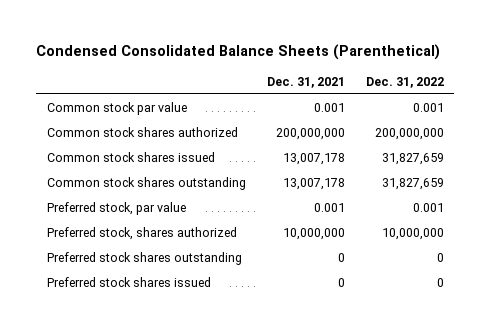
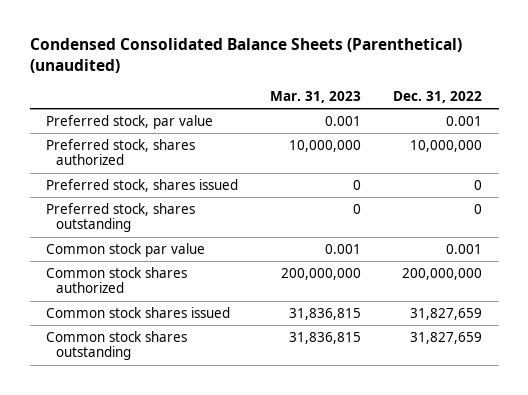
[36,43,441,60] Condensed Consolidated Balance Sheets (Parenthetical) -> [29,38,462,73] Condensed Consolidated Balance Sheets (Parenthetical) (unaudited)
[266,76,345,88] Dec. 31, 2021 -> none
none -> [270,90,362,103] Mar. 31, 2023
[46,202,186,216] Preferred stock, par value -> [45,114,213,129] Preferred stock, par value
[46,227,237,241] Preferred stock, shares authorized -> [45,138,195,166] Preferred stock, shares authorized
none -> [45,178,238,192] Preferred stock, shares issued
none -> [45,202,195,233] Preferred stock, shares outstanding
[46,252,242,266] Preferred stock shares outstanding -> none
[46,277,211,288] Preferred stock shares issued -> none

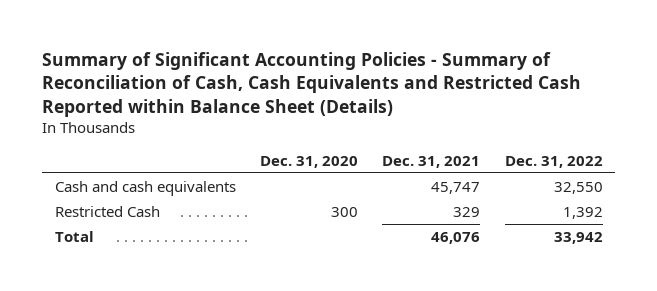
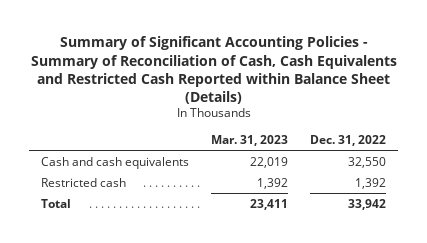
[259,155,358,168] Dec. 31, 2020 -> none
[382,155,481,168] Dec. 31, 2021 -> none
none -> [211,134,289,146] Mar. 31, 2023
[54,205,160,217] Restricted Cash -> [40,177,126,187] Restricted cash

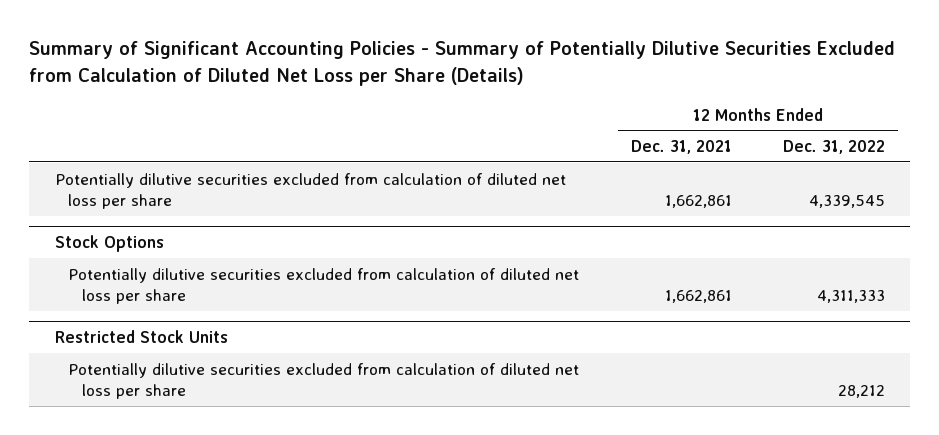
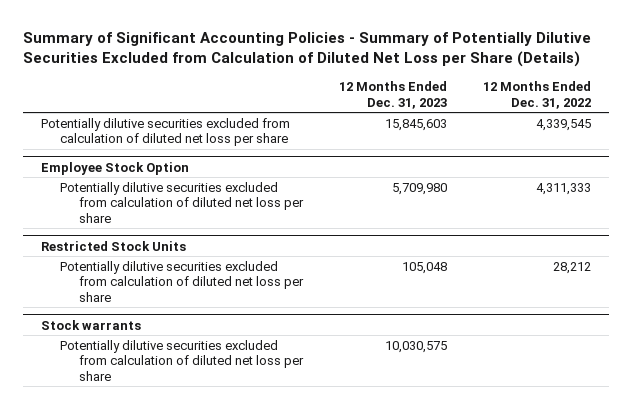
[630,140,732,155] Dec. 31, 2021 -> none
none -> [339,81,448,109] 12 Months Ended Dec. 31, 2023
[54,235,164,253] Stock Options -> [40,161,189,175] Employee Stock Option
none -> [40,319,141,330] Stock warrants
none -> [59,339,305,381] Potentially dilutive securities excluded from calculation of diluted net loss per share

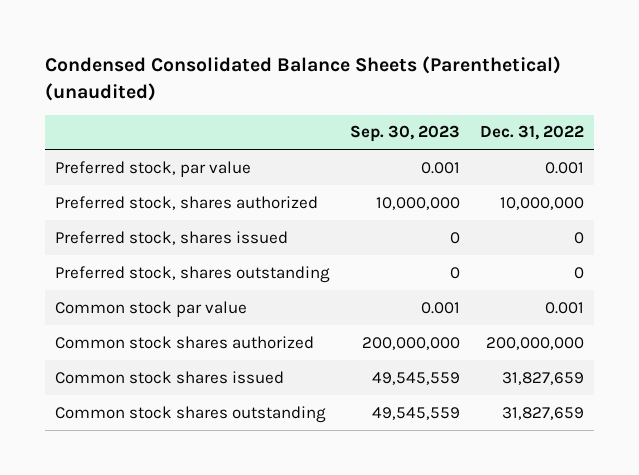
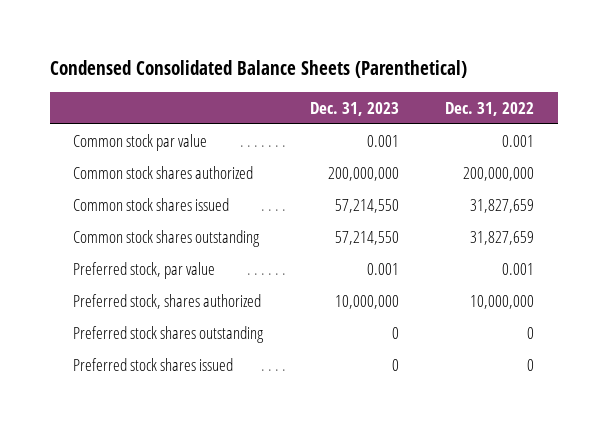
[44,56,561,101] Condensed Consolidated Balance Sheets (Parenthetical) (unaudited) -> [49,60,467,79] Condensed Consolidated Balance Sheets (Parenthetical)
[349,125,460,143] Sep. 30, 2023 -> none
none -> [309,101,399,116] Dec. 31, 2023
[54,230,288,245] Preferred stock, shares issued -> none
[54,265,330,283] Preferred stock, shares outstanding -> none
[54,160,251,177] Preferred stock, par value -> [73,261,216,279] Preferred stock, par value
[54,195,318,210] Preferred stock, shares authorized -> [73,293,262,309] Preferred stock, shares authorized
none -> [73,325,265,343] Preferred stock shares outstanding
none -> [73,357,234,371] Preferred stock shares issued

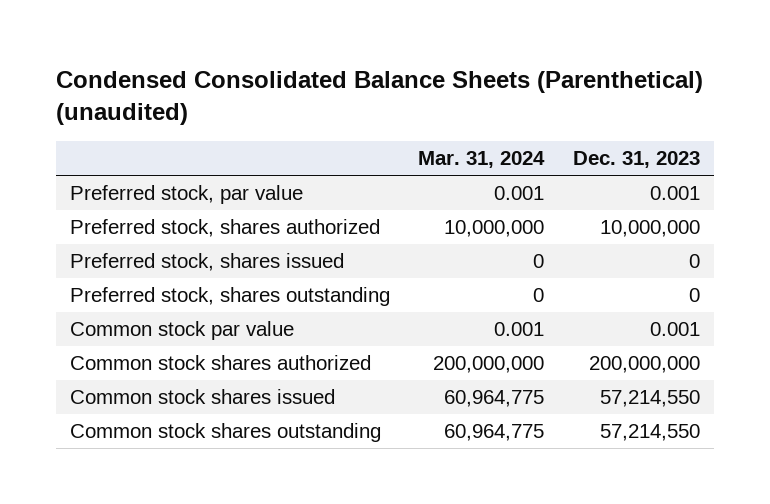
[49,60,467,79] Condensed Consolidated Balance Sheets (Parenthetical) -> [55,71,703,126] Condensed Consolidated Balance Sheets (Parenthetical) (unaudited)
[445,101,535,116] Dec. 31, 2022 -> none
none -> [418,151,546,169] Mar. 31, 2024
[73,261,216,279] Preferred stock, par value -> [70,185,304,205] Preferred stock, par value
[73,293,262,309] Preferred stock, shares authorized -> [70,219,381,238] Preferred stock, shares authorized
none -> [70,253,345,272] Preferred stock, shares issued
none -> [70,287,391,307] Preferred stock, shares outstanding
[73,325,265,343] Preferred stock shares outstanding -> none
[73,357,234,371] Preferred stock shares issued -> none

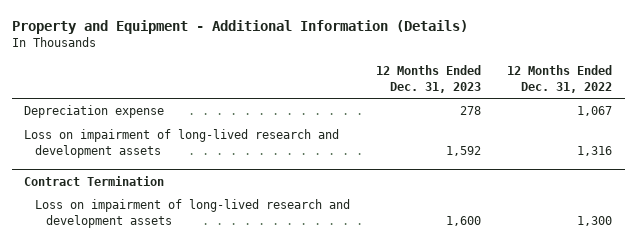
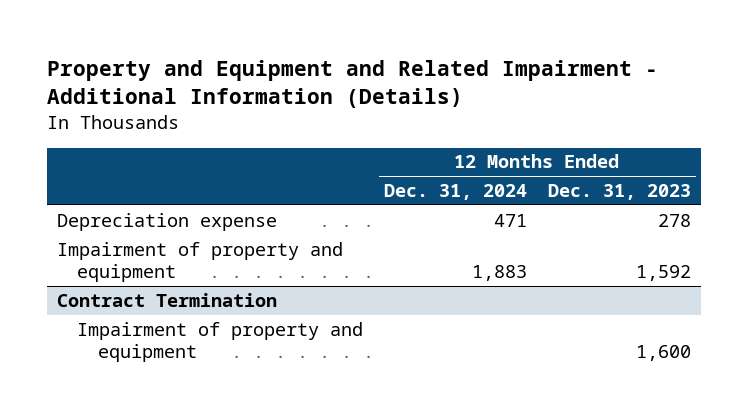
[11,19,468,34] Property and Equipment - Additional Information (Details) -> [46,59,658,109] Property and Equipment and Related Impairment - Additional Information (Details)
[507,65,613,94] 12 Months Ended Dec. 31, 2022 -> none
none -> [384,183,528,200] Dec. 31, 2024
[24,129,340,158] Loss on impairment of long-lived research and development assets -> [57,241,344,283] Impairment of property and equipment
[35,199,351,228] Loss on impairment of long-lived research and development assets -> [77,321,364,363] Impairment of property and equipment

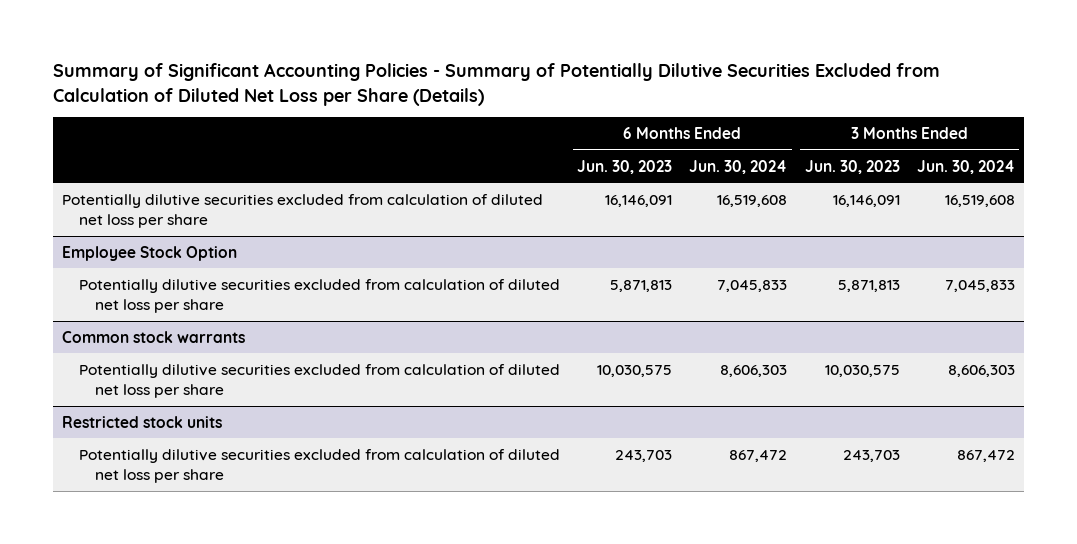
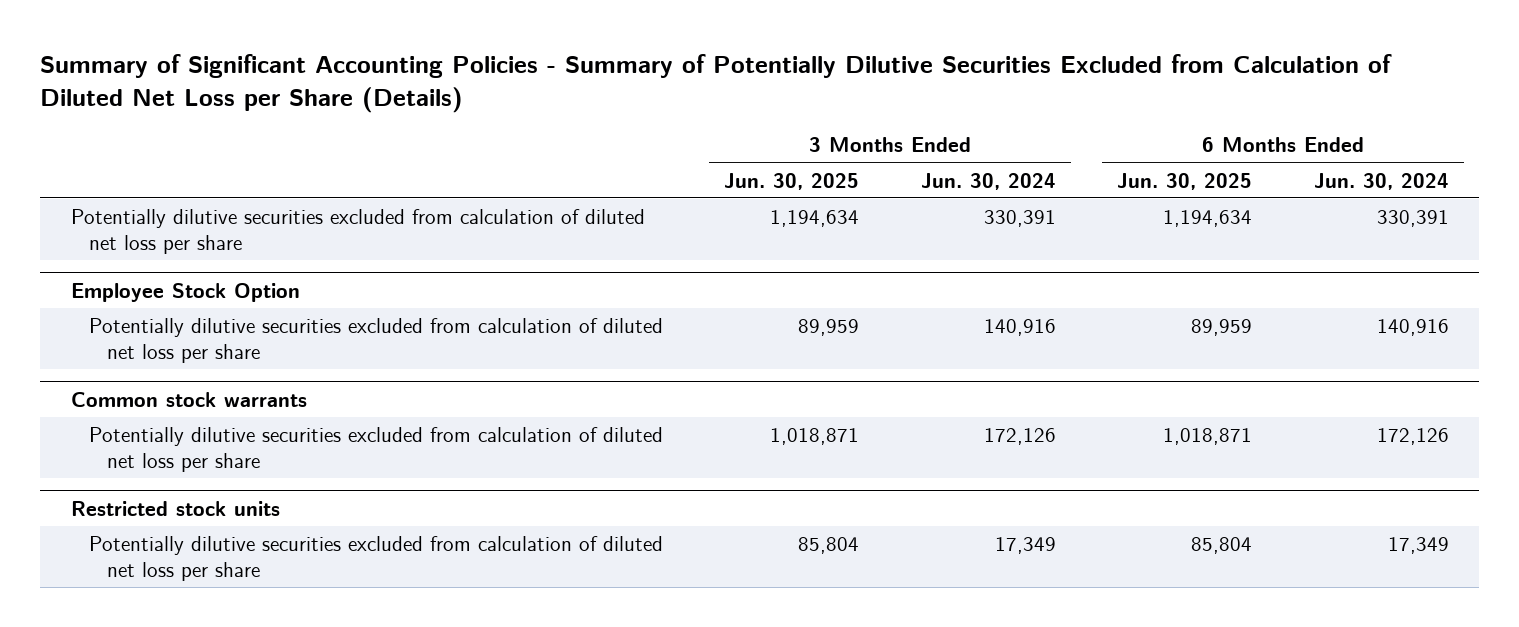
[576,159,672,174] Jun. 30, 2023 -> none
[804,159,900,174] Jun. 30, 2023 -> none
none -> [724,172,860,190] Jun. 30, 2025
none -> [1117,172,1253,190] Jun. 30, 2025
[717,194,788,207] 16,519,608 -> [1376,210,1449,228] 330,391
[944,194,1015,207] 16,519,608 -> [983,210,1056,228] 330,391
[717,279,788,292] 7,045,833 -> [1376,319,1449,337] 140,916
[944,279,1015,292] 7,045,833 -> [983,319,1056,337] 140,916
[720,364,788,377] 8,606,303 -> [1376,428,1449,446] 172,126
[947,364,1015,377] 8,606,303 -> [983,428,1056,446] 172,126
[729,449,788,462] 867,472 -> [1387,537,1449,555] 17,349
[956,449,1015,462] 867,472 -> [994,537,1056,555] 17,349

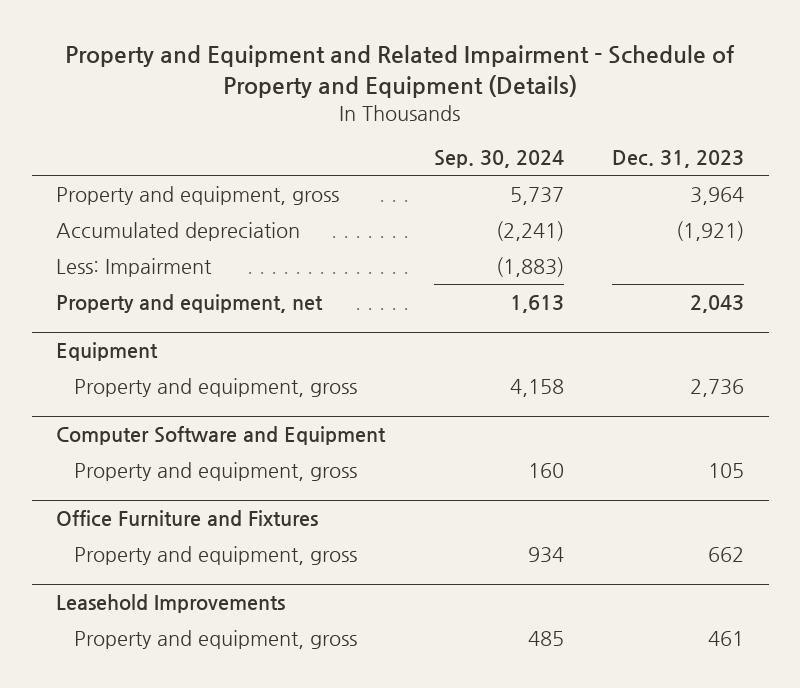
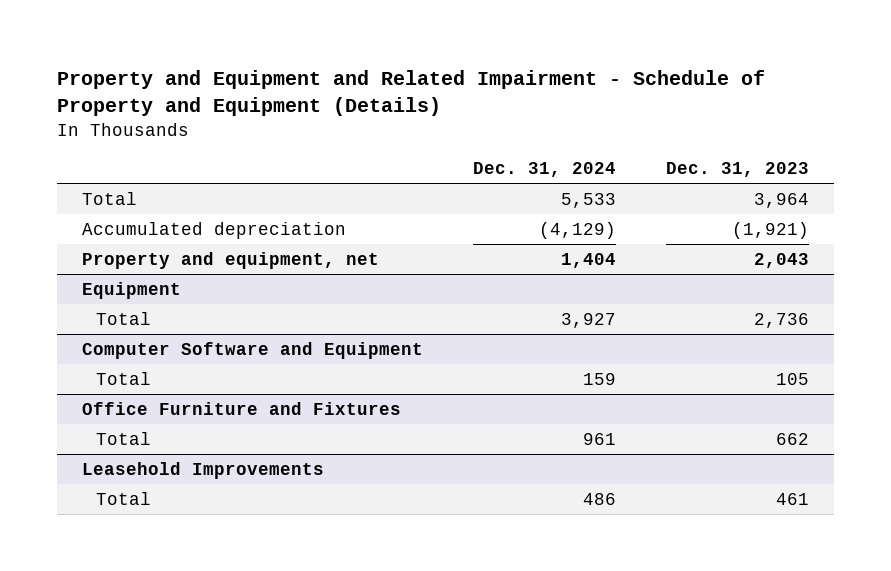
[433,150,564,169] Sep. 30, 2024 -> none
none -> [473,162,617,178] Dec. 31, 2024
[55,185,339,205] Property and equipment, gross -> [82,191,138,205] Total
[55,257,212,277] Less: Impairment -> none
[74,377,358,397] Property and equipment, gross -> [95,311,151,325] Total
[74,461,358,481] Property and equipment, gross -> [95,371,151,385] Total
[74,545,358,565] Property and equipment, gross -> [95,431,151,445] Total
[74,629,358,649] Property and equipment, gross -> [95,491,151,505] Total

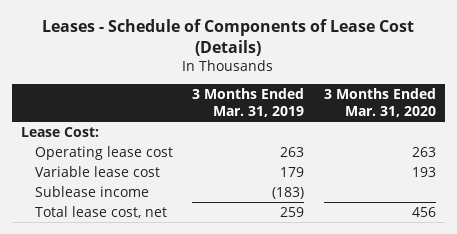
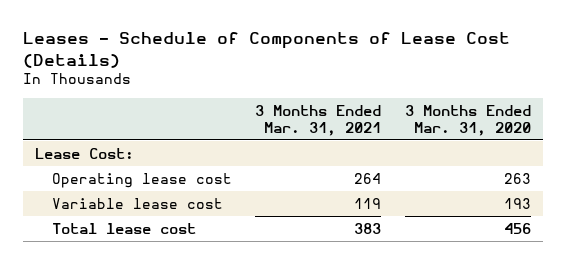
[192,88,305,117] 3 Months Ended Mar. 31, 2019 -> none
none -> [255,104,382,136] 3 Months Ended Mar. 31, 2021
[35,185,150,197] Sublease income -> none
[35,205,168,218] Total lease cost, net -> [51,222,196,234] Total lease cost

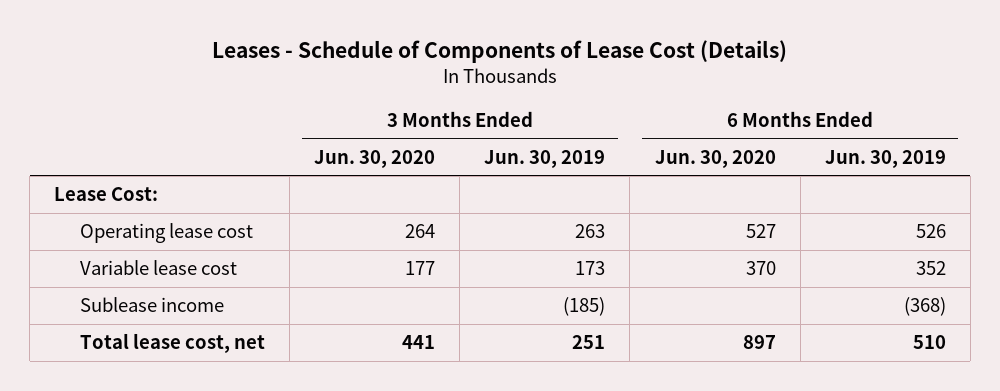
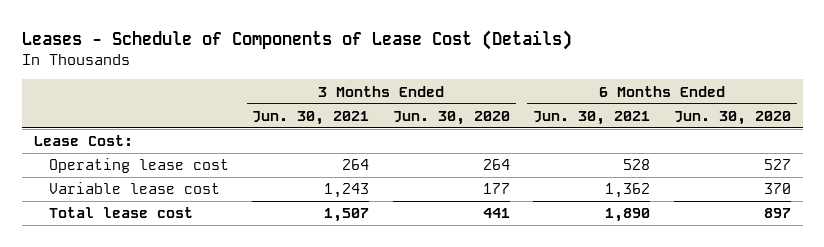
[484,149,606,168] Jun. 30, 2019 -> none
[824,149,946,168] Jun. 30, 2019 -> none
none -> [252,110,370,125] Jun. 30, 2021
none -> [533,110,651,125] Jun. 30, 2021
[79,297,224,313] Sublease income -> none
[79,333,265,354] Total lease cost, net -> [48,207,193,219] Total lease cost

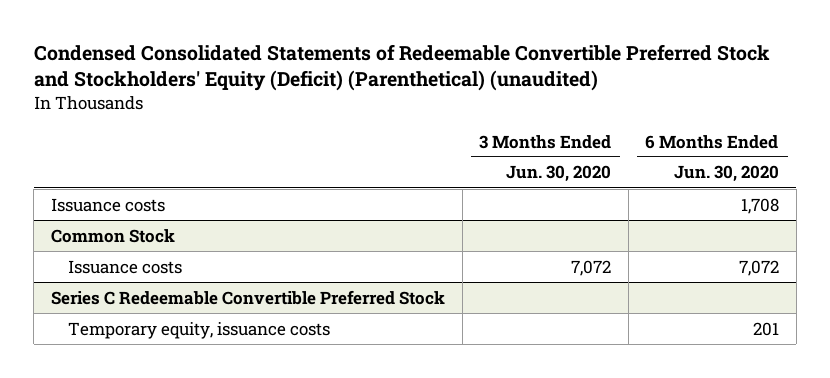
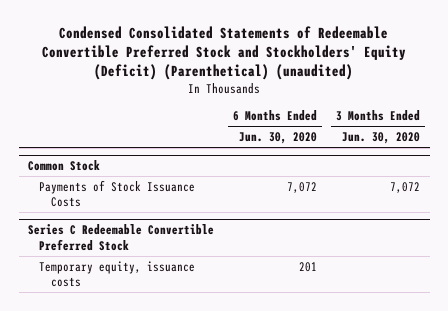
[50,197,165,212] Issuance costs -> none
[68,259,183,274] Issuance costs -> [39,179,196,207] Payments of Stock Issuance Costs

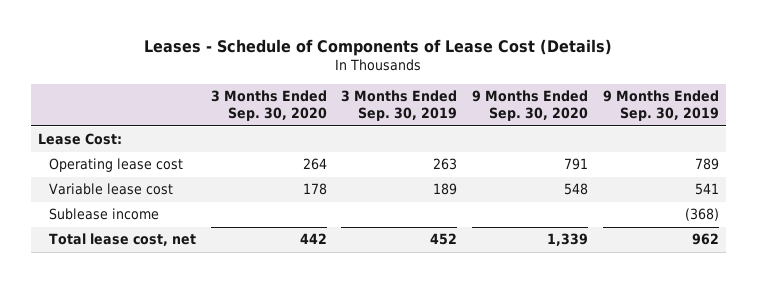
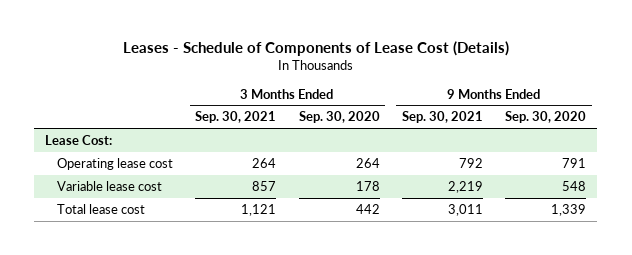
[341,89,458,122] 3 Months Ended Sep. 30, 2019 -> none
[602,89,719,122] 9 Months Ended Sep. 30, 2019 -> none
none -> [195,111,277,124] Sep. 30, 2021
none -> [401,111,483,124] Sep. 30, 2021
[49,208,160,221] Sublease income -> none
[49,233,197,247] Total lease cost, net -> [56,203,145,214] Total lease cost

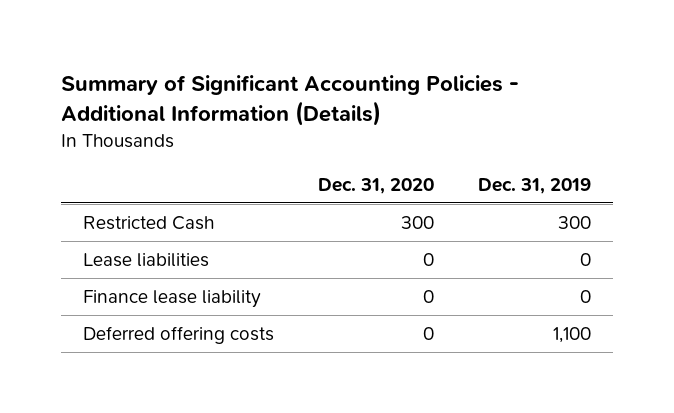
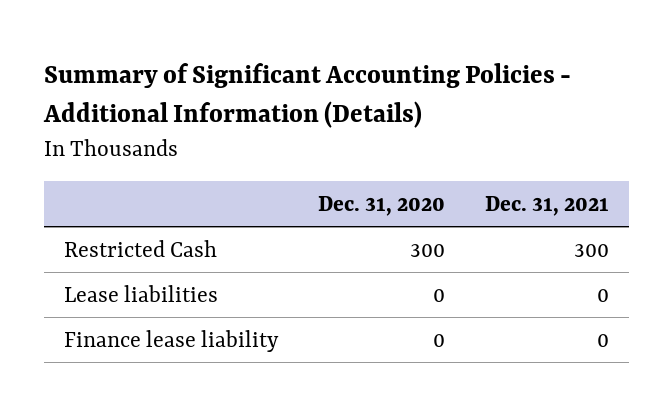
[478,177,592,194] Dec. 31, 2019 -> none
none -> [484,195,609,216] Dec. 31, 2021
[83,326,275,345] Deferred offering costs -> none

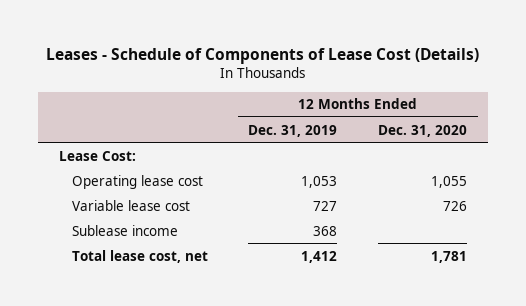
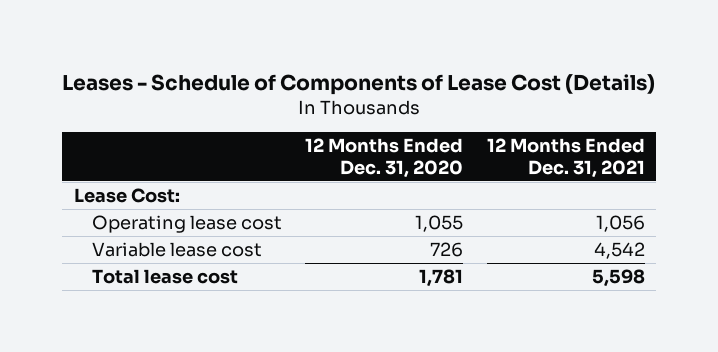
[248,124,338,137] Dec. 31, 2019 -> none
none -> [486,138,645,178] 12 Months Ended Dec. 31, 2021
[71,224,178,236] Sublease income -> none
[71,249,208,263] Total lease cost, net -> [91,269,238,285] Total lease cost

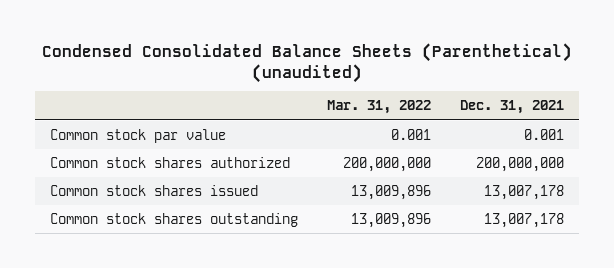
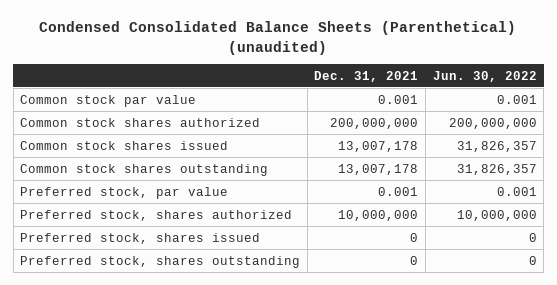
[327,100,432,115] Mar. 31, 2022 -> none
none -> [432,70,537,82] Jun. 30, 2022
none -> [20,186,229,199] Preferred stock, par value
none -> [20,209,293,221] Preferred stock, shares authorized
none -> [20,232,261,244] Preferred stock, shares issued
none -> [20,255,301,268] Preferred stock, shares outstanding

